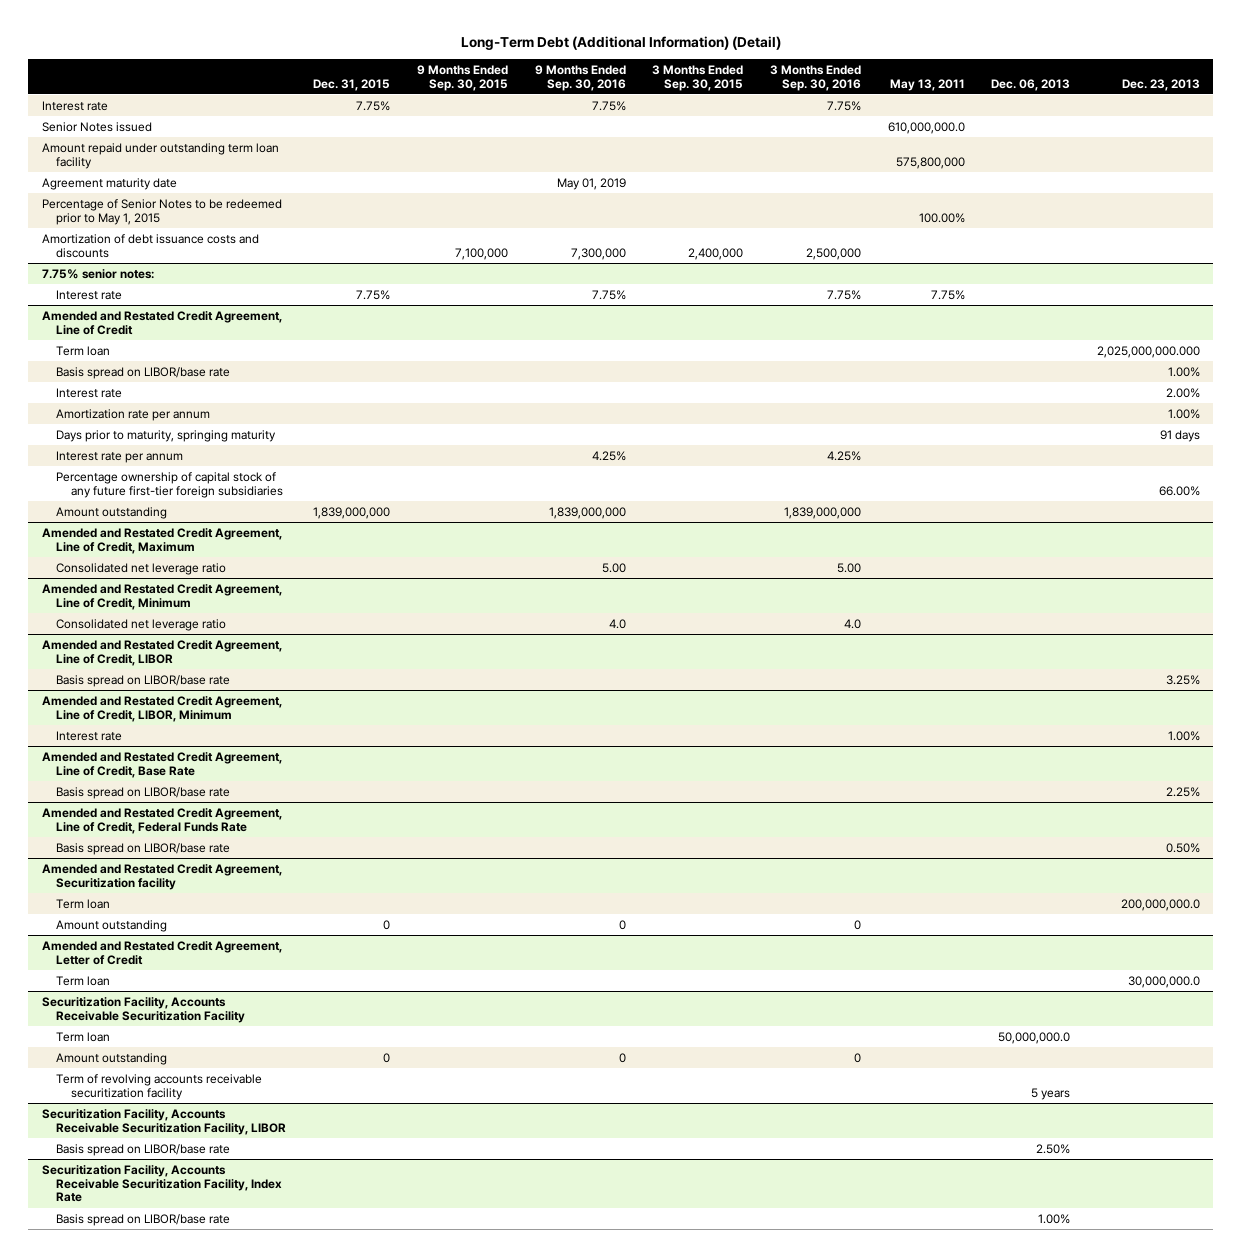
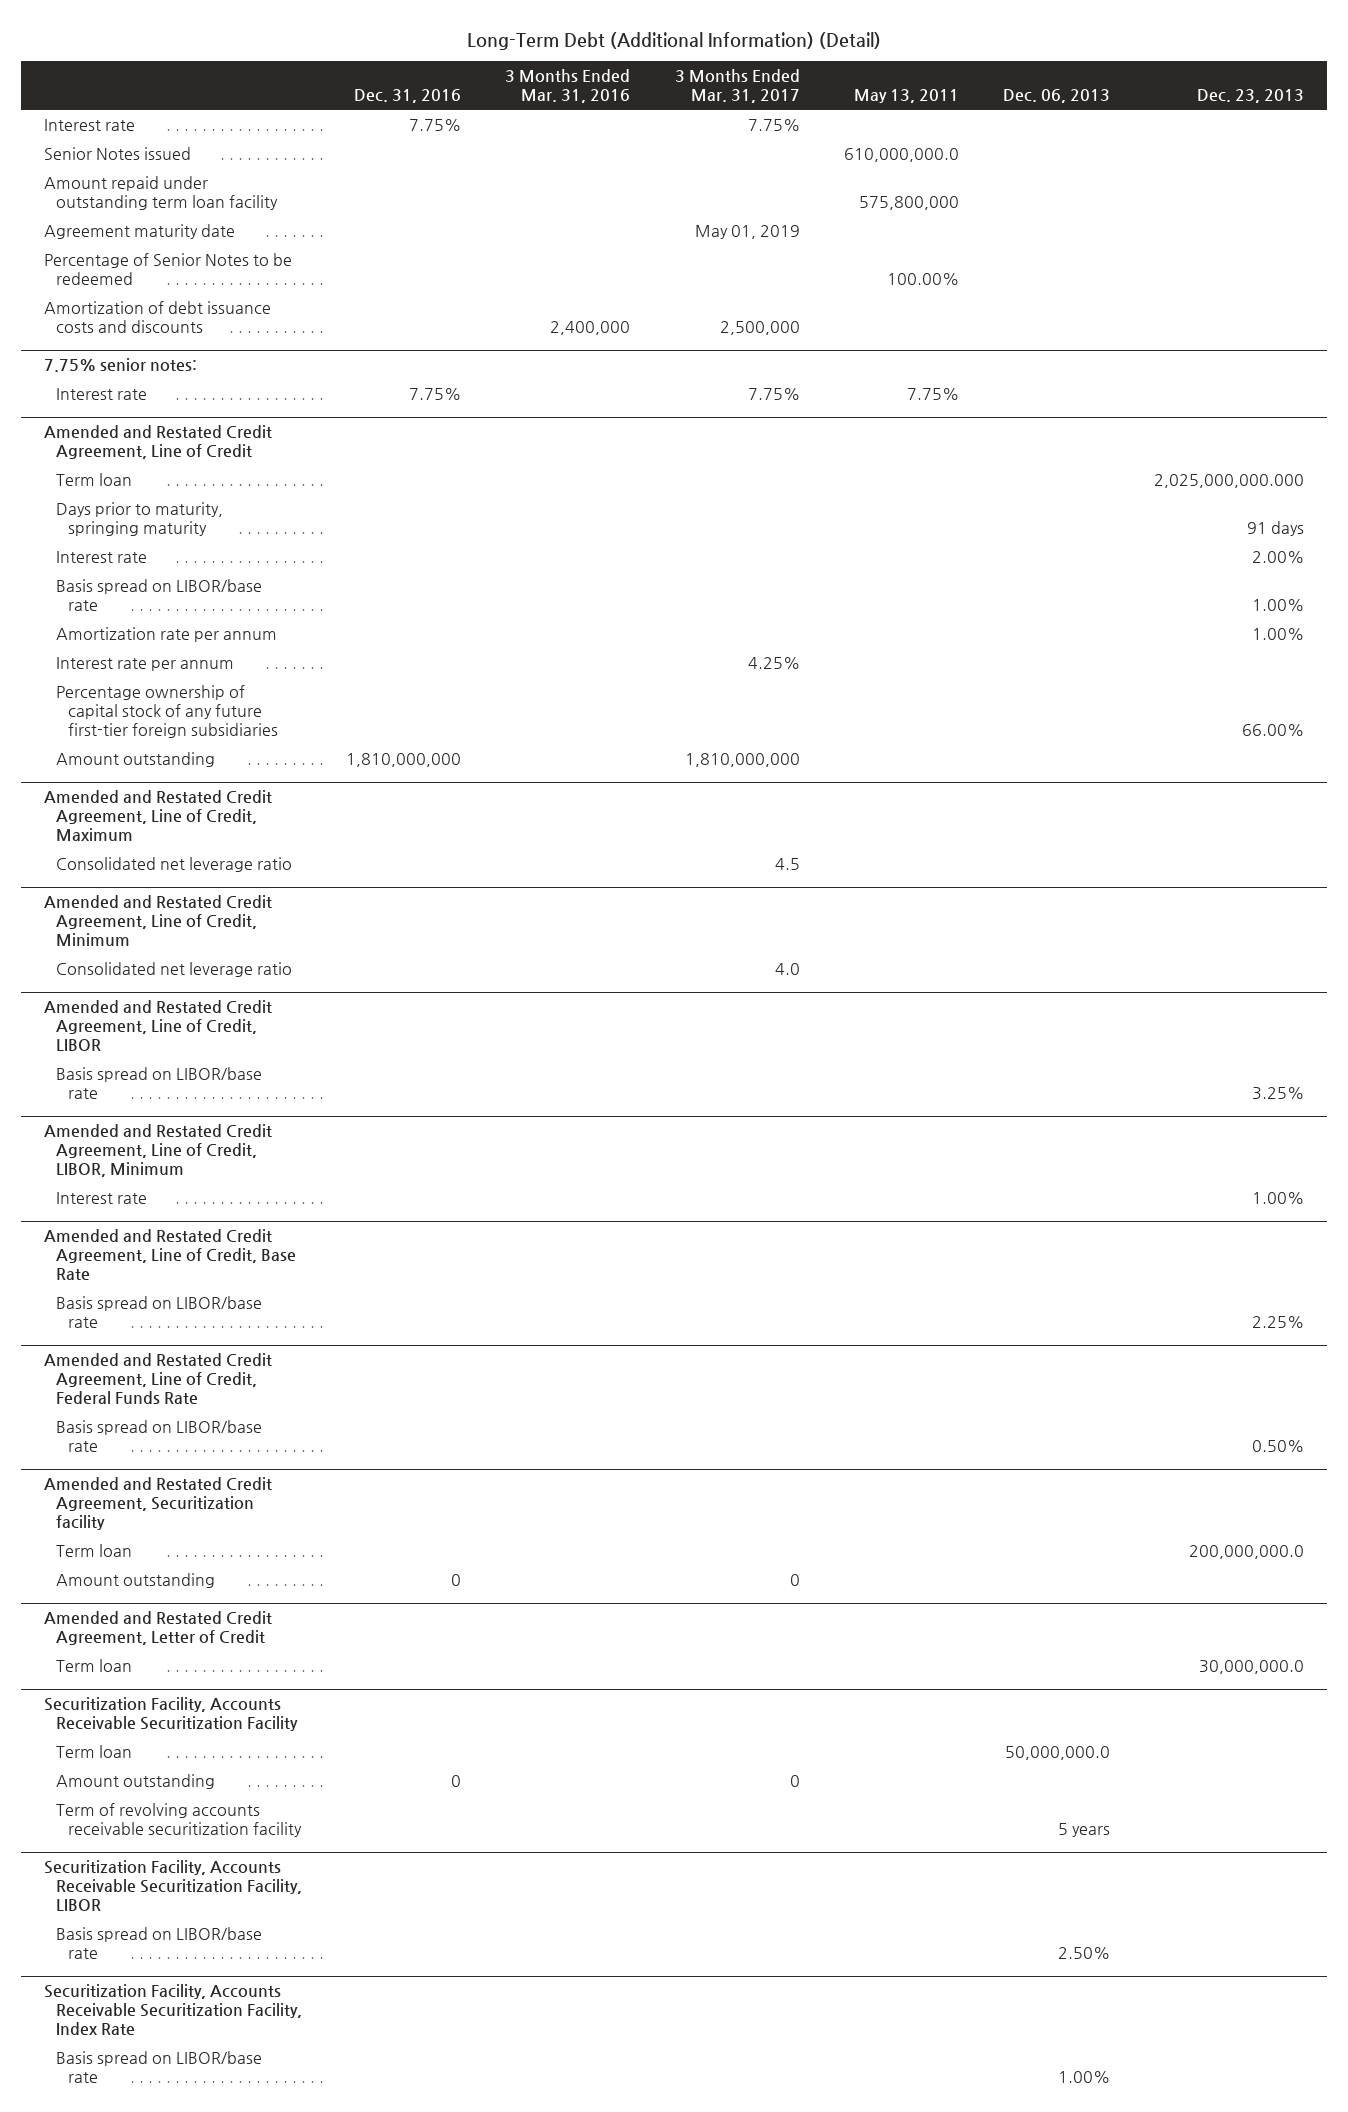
[313,78,391,91] Dec. 31, 2015 -> none
[416,64,508,91] 9 Months Ended Sep. 30, 2015 -> none
[534,64,626,91] 9 Months Ended Sep. 30, 2016 -> none
[652,64,744,91] 3 Months Ended Sep. 30, 2015 -> none
[769,64,861,91] 3 Months Ended Sep. 30, 2016 -> none
none -> [354,89,462,104] Dec. 31, 2016
none -> [505,69,631,104] 3 Months Ended Mar. 31, 2016
none -> [674,69,800,104] 3 Months Ended Mar. 31, 2017
[41,198,282,225] Percentage of Senior Notes to be redeemed prior to May 1, 2015 -> [43,252,292,285] Percentage of Senior Notes to be redeemed
[56,429,277,442] Days prior to maturity, springing maturity -> [55,501,223,536] Days prior to maturity, springing maturity
[56,366,231,379] Basis spread on LIBOR/base rate -> [55,578,262,611] Basis spread on LIBOR/base rate

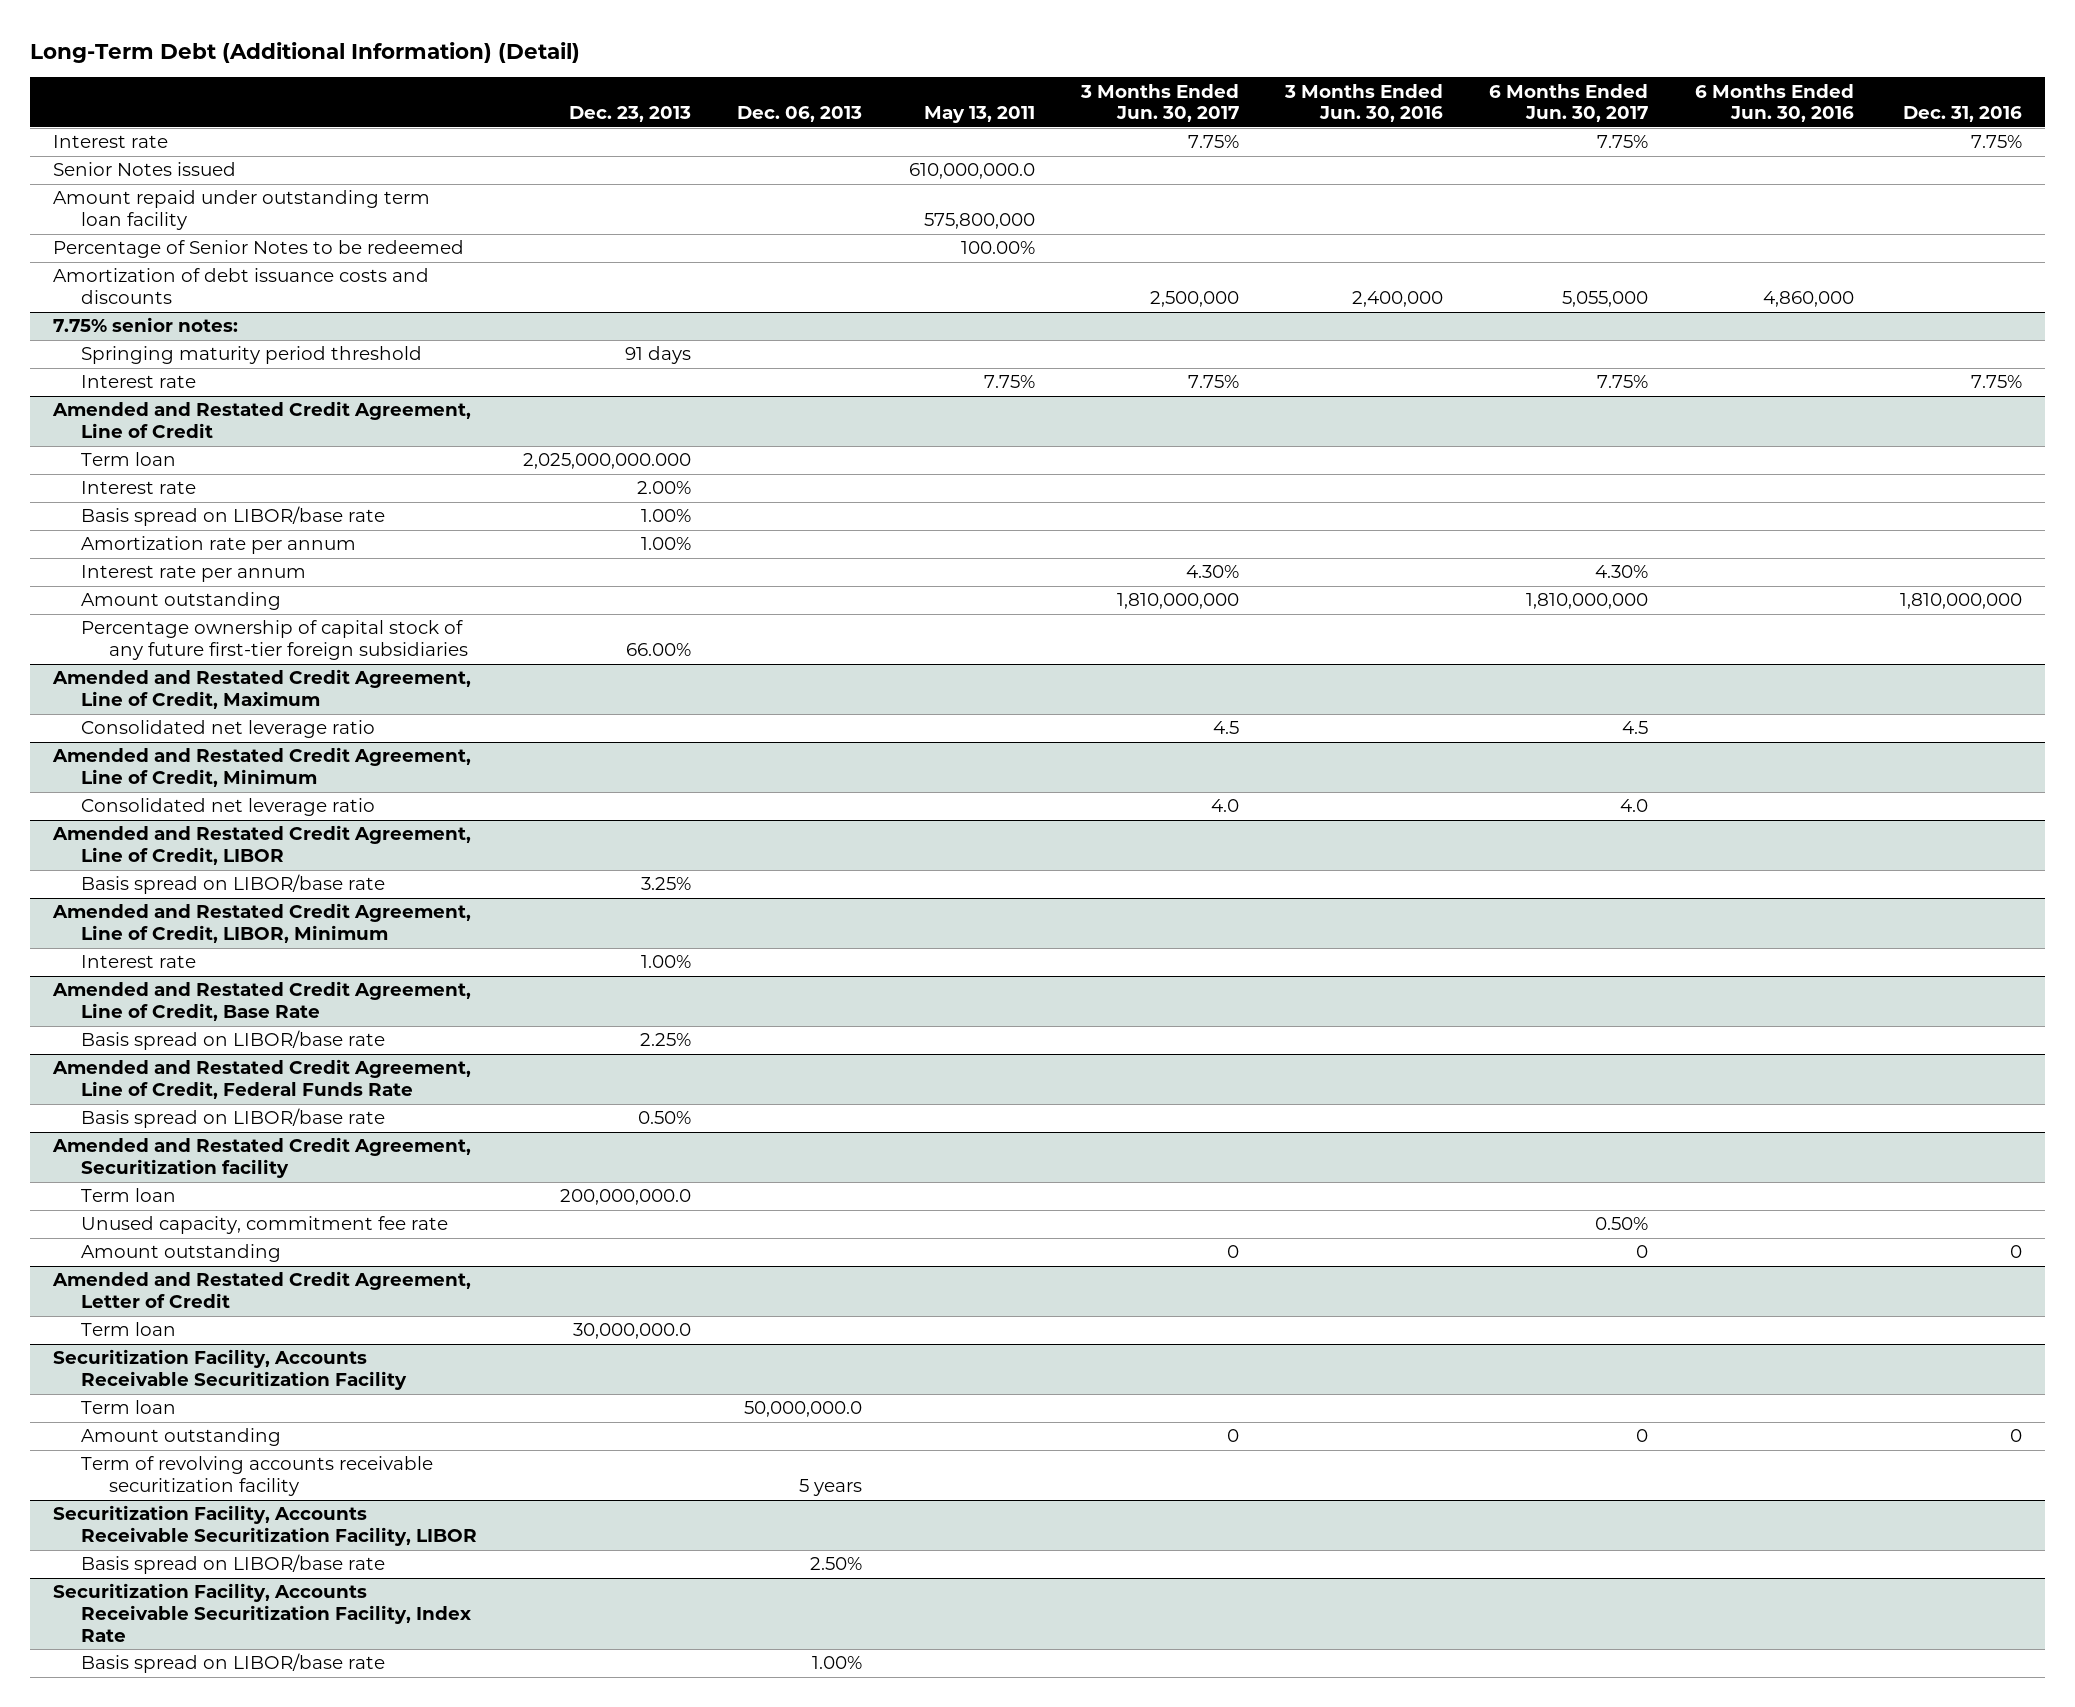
[505,69,631,104] 3 Months Ended Mar. 31, 2016 -> none
[674,69,800,104] 3 Months Ended Mar. 31, 2017 -> none
none -> [1079,83,1239,123] 3 Months Ended Jun. 30, 2017
none -> [1284,83,1444,123] 3 Months Ended Jun. 30, 2016
none -> [1489,83,1649,123] 6 Months Ended Jun. 30, 2017
none -> [1694,83,1854,123] 6 Months Ended Jun. 30, 2016
[43,223,235,239] Agreement maturity date -> none
none -> [80,346,422,365] Springing maturity period threshold
[55,501,223,536] Days prior to maturity, springing maturity -> none
[55,684,279,738] Percentage ownership of capital stock of any future first-tier foreign subsidiaries -> [80,620,468,661] Percentage ownership of capital stock of any future first-tier foreign subsidiaries
none -> [80,1216,448,1235] Unused capacity, commitment fee rate

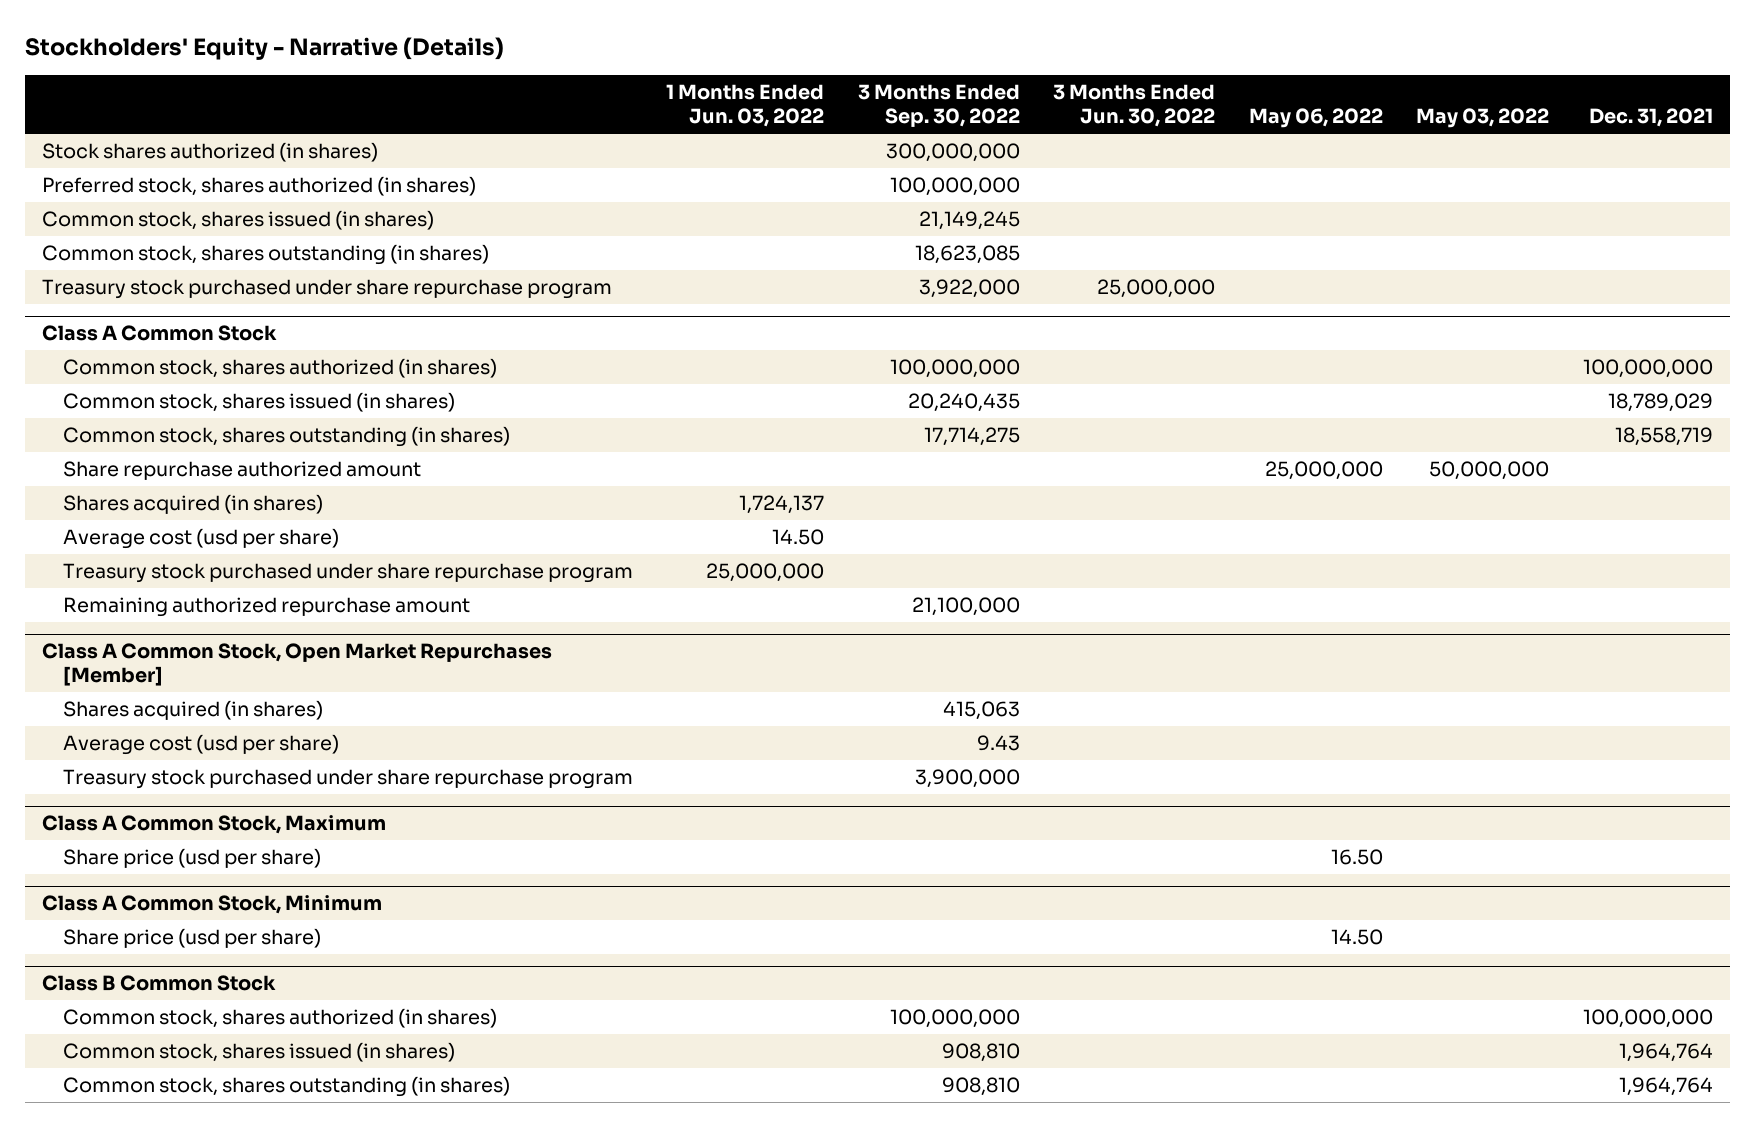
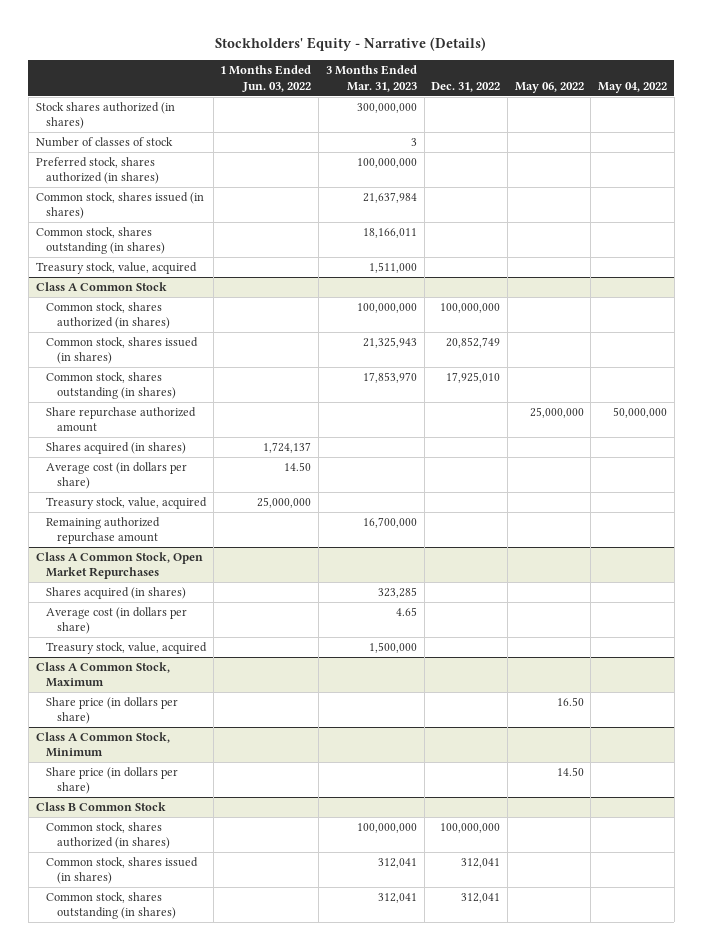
[857,84,1020,128] 3 Months Ended Sep. 30, 2022 -> none
[1053,84,1216,128] 3 Months Ended Jun. 30, 2022 -> none
[1416,108,1550,129] May 03, 2022 -> none
[1588,108,1713,128] Dec. 31, 2021 -> none
none -> [325,65,417,92] 3 Months Ended Mar. 31, 2023
none -> [431,81,501,92] Dec. 31, 2022
none -> [598,81,668,93] May 04, 2022
none -> [35,136,173,147] Number of classes of stock
[41,279,612,300] Treasury stock purchased under share repurchase program -> [35,261,197,274] Treasury stock, value, acquired
[62,528,339,550] Average cost (usd per share) -> [46,461,188,490] Average cost (in dollars per share)
[62,563,633,584] Treasury stock purchased under share repurchase program -> [46,496,208,509] Treasury stock, value, acquired
[41,643,552,687] Class A Common Stock, Open Market Repurchases [Member] -> [35,551,203,580] Class A Common Stock, Open Market Repurchases
[62,734,339,756] Average cost (usd per share) -> [46,606,188,635] Average cost (in dollars per share)
[62,769,633,790] Treasury stock purchased under share repurchase program -> [46,641,208,654] Treasury stock, value, acquired
[62,848,321,869] Share price (usd per share) -> [46,696,179,725] Share price (in dollars per share)
[62,928,321,949] Share price (usd per share) -> [46,766,179,795] Share price (in dollars per share)

